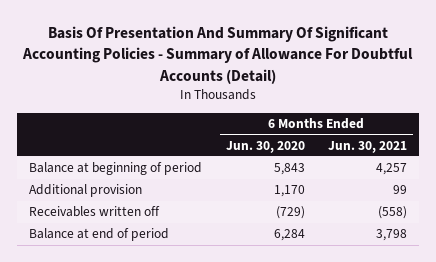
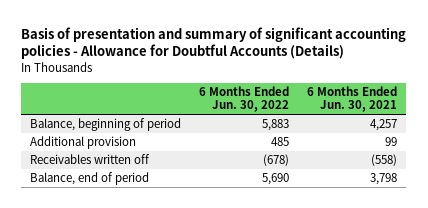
[22,26,414,84] Basis Of Presentation And Summary Of Significant Accounting Policies - Summary of Allowance For Doubtful Accounts (Detail) -> [21,26,407,60] Basis of presentation and summary of significant accounting policies - Allowance for Doubtful Accounts (Details)
[225,140,305,153] Jun. 30, 2020 -> none
none -> [199,85,290,113] 6 Months Ended Jun. 30, 2022
[28,162,202,176] Balance at beginning of period -> [30,117,182,131] Balance, beginning of period
[28,228,169,242] Balance at end of period -> [30,171,150,185] Balance, end of period

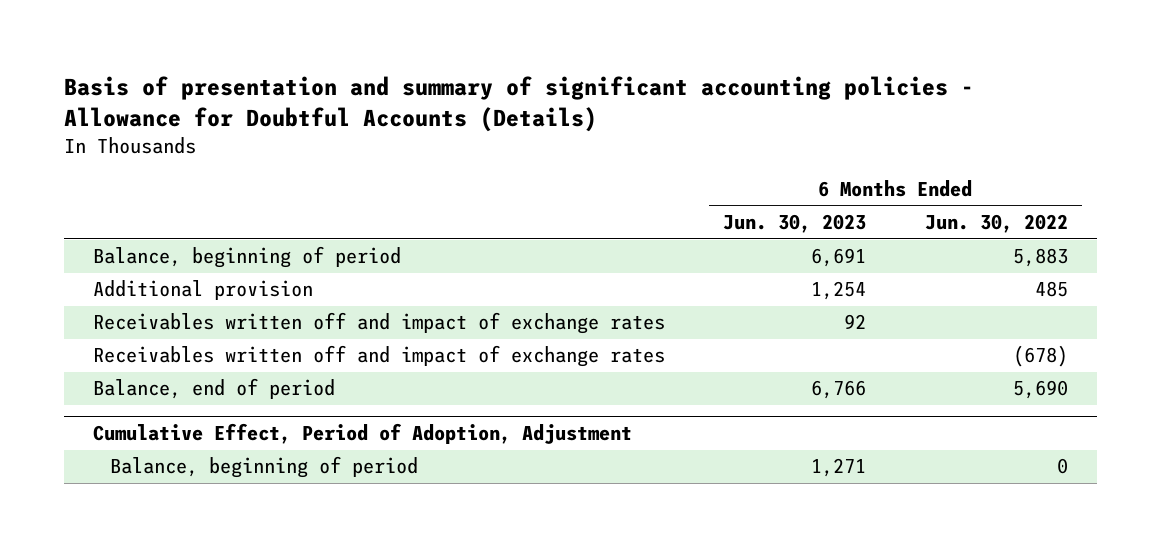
[307,85,398,113] 6 Months Ended Jun. 30, 2021 -> none
none -> [723,214,867,234] Jun. 30, 2023
none -> [93,312,666,335] Receivables written off and impact of exchange rates
[30,153,151,164] Receivables written off -> [93,345,666,368] Receivables written off and impact of exchange rates
none -> [93,423,633,445] Cumulative Effect, Period of Adoption, Adjustment
none -> [109,456,418,479] Balance, beginning of period

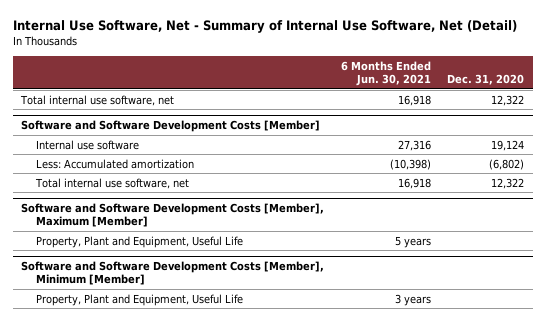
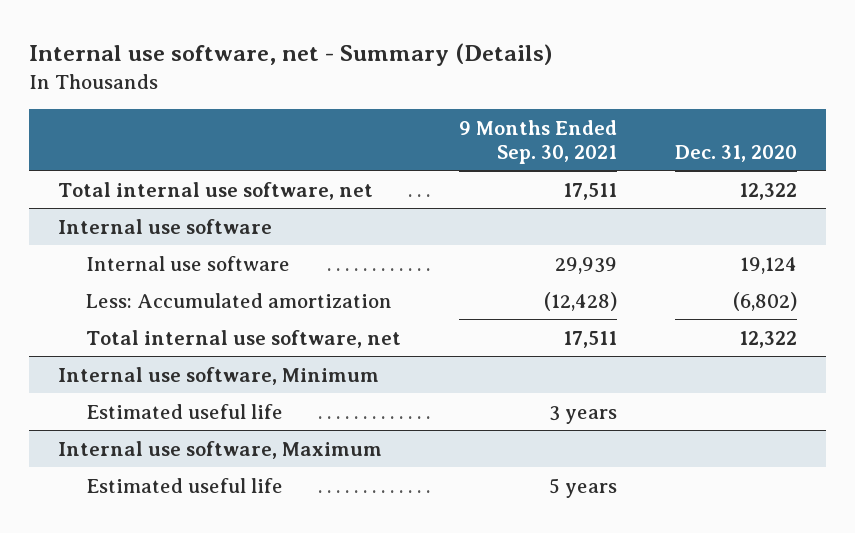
[12,20,517,34] Internal Use Software, Net - Summary of Internal Use Software, Net (Detail) -> [28,42,552,66] Internal use software, net - Summary (Details)
[340,61,431,87] 6 Months Ended Jun. 30, 2021 -> none
none -> [458,119,617,164] 9 Months Ended Sep. 30, 2021
[21,120,321,133] Software and Software Development Costs [Member] -> [57,218,272,234] Internal use software
[21,203,325,228] Software and Software Development Costs [Member], Maximum [Member] -> none
[35,235,243,248] Property, Plant and Equipment, Useful Life -> none
[21,261,325,286] Software and Software Development Costs [Member], Minimum [Member] -> none
[35,293,243,306] Property, Plant and Equipment, Useful Life -> none
none -> [57,366,379,385] Internal use software, Minimum
none -> [85,403,283,419] Estimated useful life
none -> [57,440,382,459] Internal use software, Maximum
none -> [85,477,283,493] Estimated useful life

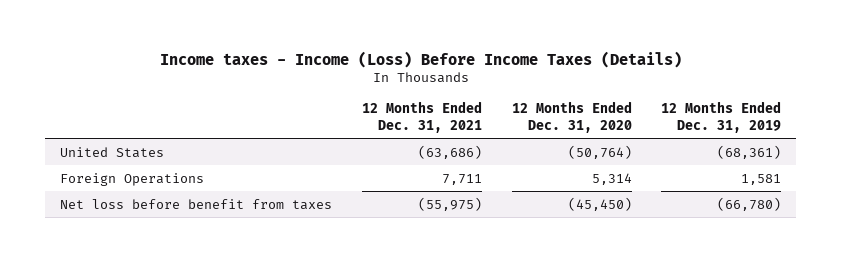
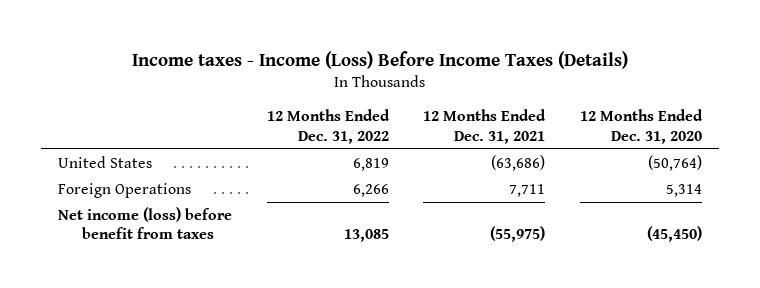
[661,100,782,133] 12 Months Ended Dec. 31, 2019 -> none
none -> [266,109,390,144] 12 Months Ended Dec. 31, 2022
[59,198,332,210] Net loss before benefit from taxes -> [58,207,233,240] Net income (loss) before benefit from taxes

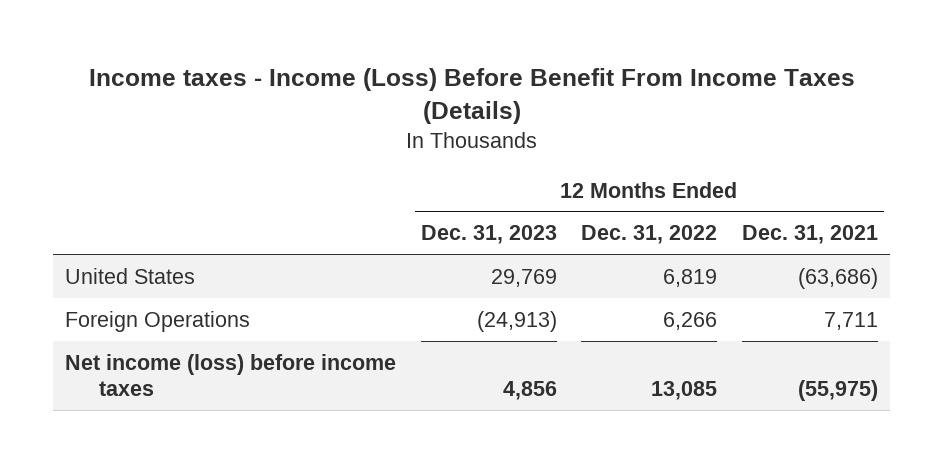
[131,50,628,69] Income taxes - Income (Loss) Before Income Taxes (Details) -> [88,67,855,124] Income taxes - Income (Loss) Before Benefit From Income Taxes (Details)
[579,109,703,144] 12 Months Ended Dec. 31, 2020 -> none
none -> [420,225,557,245] Dec. 31, 2023
[58,207,233,240] Net income (loss) before benefit from taxes -> [65,353,397,397] Net income (loss) before income taxes

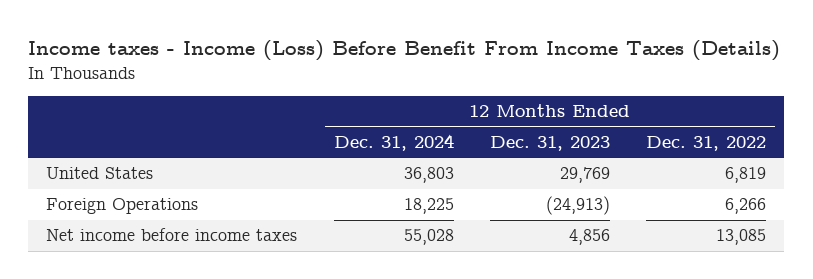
[741,225,878,245] Dec. 31, 2021 -> none
none -> [333,133,454,151] Dec. 31, 2024
[65,353,397,397] Net income (loss) before income taxes -> [46,228,298,242] Net income before income taxes

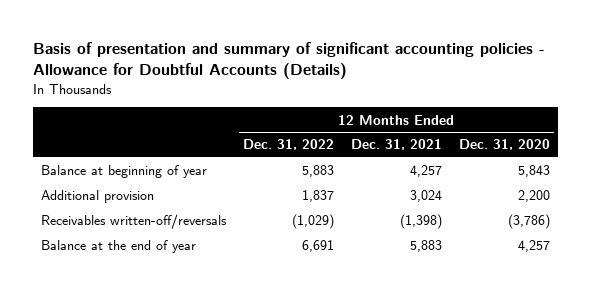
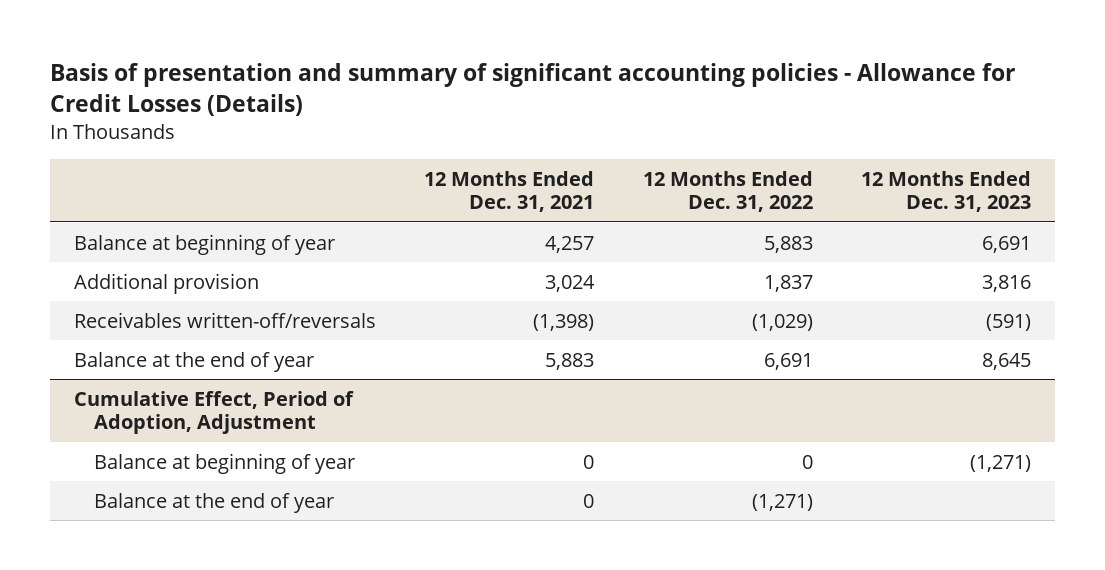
[32,42,545,80] Basis of presentation and summary of significant accounting policies - Allowance for Doubtful Accounts (Details) -> [50,63,1016,117] Basis of presentation and summary of significant accounting policies - Allowance for Credit Losses (Details)
[458,139,550,151] Dec. 31, 2020 -> none
none -> [860,170,1031,213] 12 Months Ended Dec. 31, 2023
none -> [74,390,355,435] Cumulative Effect, Period of Adoption, Adjustment
none -> [94,452,356,474] Balance at beginning of year
none -> [94,492,335,513] Balance at the end of year

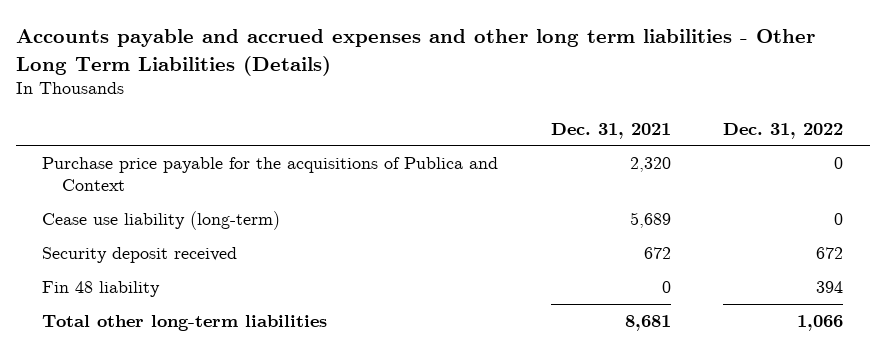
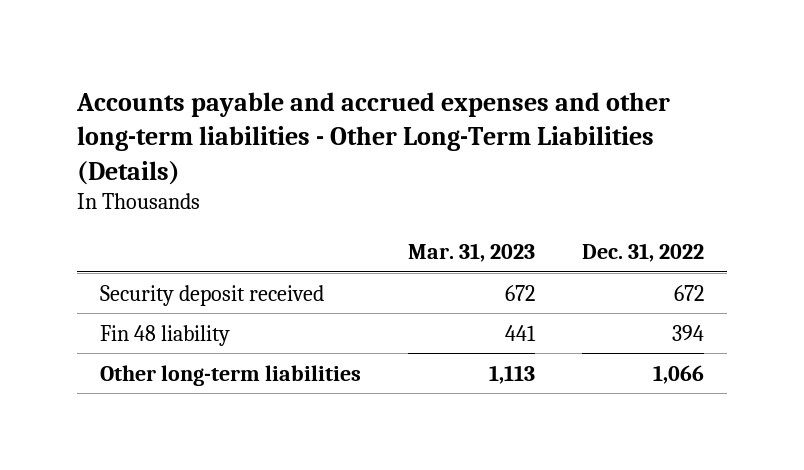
[16,29,816,76] Accounts payable and accrued expenses and other long term liabilities - Other Long Term Liabilities (Details) -> [75,92,670,185] Accounts payable and accrued expenses and other long-term liabilities - Other Long-Term Liabilities (Details)
[550,122,671,139] Dec. 31, 2021 -> none
none -> [408,243,536,263] Mar. 31, 2023
[42,156,499,192] Purchase price payable for the acquisitions of Publica and Context -> none
[42,210,281,230] Cease use liability (long-term) -> none
[42,314,328,331] Total other long-term liabilities -> [100,364,362,386] Other long-term liabilities

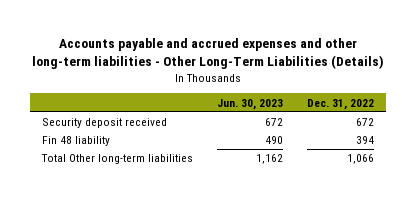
[408,243,536,263] Mar. 31, 2023 -> none
none -> [217,98,284,110] Jun. 30, 2023
[100,364,362,386] Other long-term liabilities -> [40,154,193,165] Total Other long-term liabilities

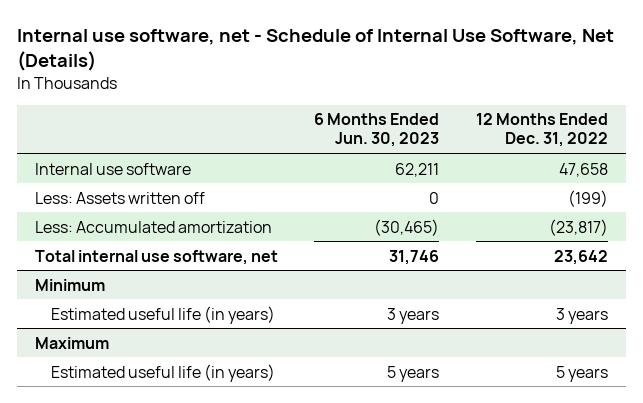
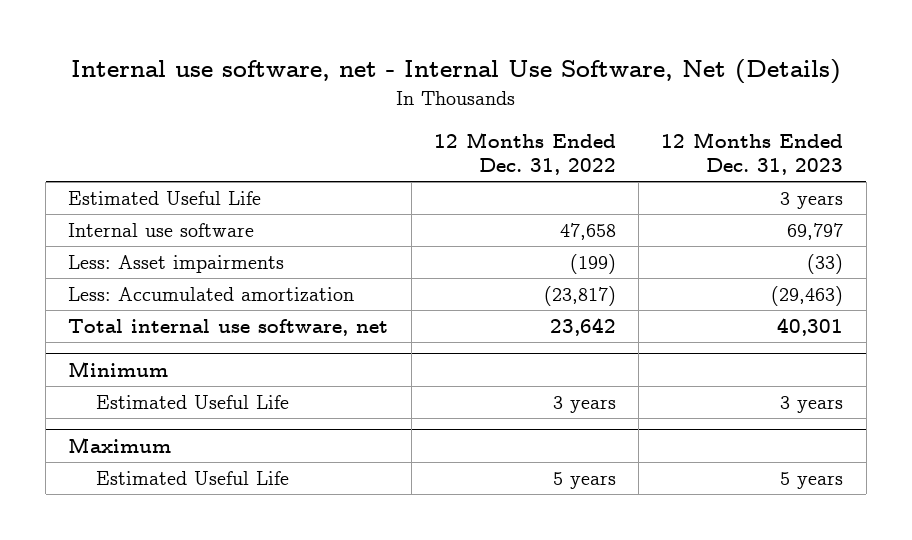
[16,28,614,71] Internal use software, net - Schedule of Internal Use Software, Net (Details) -> [70,59,841,85] Internal use software, net - Internal Use Software, Net (Details)
[314,113,440,148] 6 Months Ended Jun. 30, 2023 -> none
none -> [661,131,844,175] 12 Months Ended Dec. 31, 2023
none -> [68,191,262,206] Estimated Useful Life
[35,191,206,204] Less: Assets written off -> [68,255,285,274] Less: Asset impairments
[50,305,275,324] Estimated useful life (in years) -> [95,395,289,410] Estimated Useful Life
[50,363,275,382] Estimated useful life (in years) -> [95,471,289,486] Estimated Useful Life

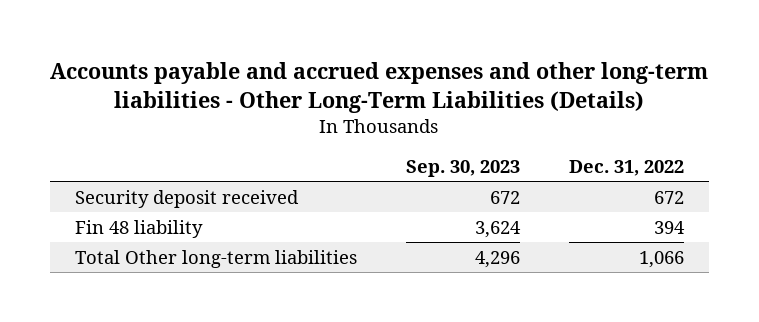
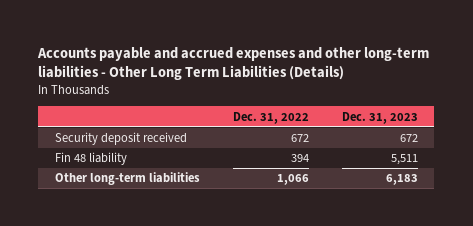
[50,62,709,113] Accounts payable and accrued expenses and other long-term liabilities - Other Long-Term Liabilities (Details) -> [37,46,430,80] Accounts payable and accrued expenses and other long-term liabilities - Other Long Term Liabilities (Details)
[405,160,520,178] Sep. 30, 2023 -> none
none -> [341,111,418,124] Dec. 31, 2023
[74,249,357,268] Total Other long-term liabilities -> [54,172,200,186] Other long-term liabilities

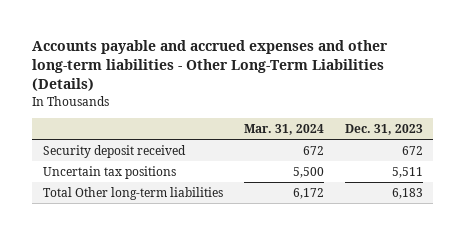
[37,46,430,80] Accounts payable and accrued expenses and other long-term liabilities - Other Long Term Liabilities (Details) -> [32,40,389,92] Accounts payable and accrued expenses and other long-term liabilities - Other Long-Term Liabilities (Details)
[232,111,309,124] Dec. 31, 2022 -> none
none -> [243,123,324,135] Mar. 31, 2024
[54,152,127,166] Fin 48 liability -> [42,166,176,180] Uncertain tax positions
[54,172,200,186] Other long-term liabilities -> [42,187,223,201] Total Other long-term liabilities

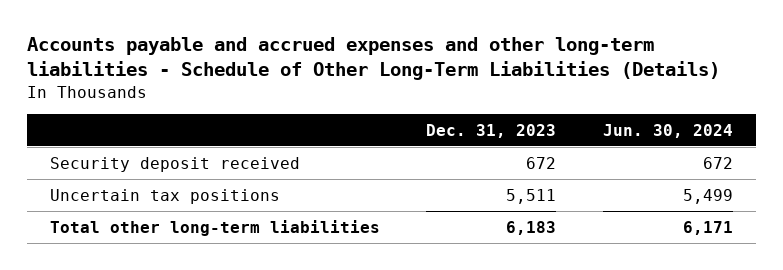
[32,40,389,92] Accounts payable and accrued expenses and other long-term liabilities - Other Long-Term Liabilities (Details) -> [26,37,720,81] Accounts payable and accrued expenses and other long-term liabilities - Schedule of Other Long-Term Liabilities (Details)
[243,123,324,135] Mar. 31, 2024 -> none
none -> [602,123,733,138] Jun. 30, 2024
[42,187,223,201] Total Other long-term liabilities -> [49,219,380,236] Total other long-term liabilities

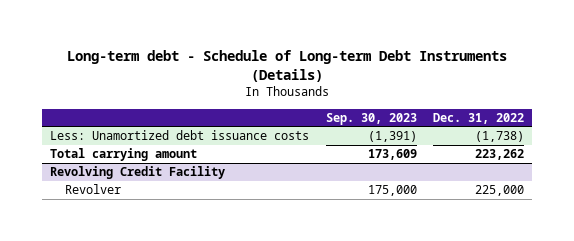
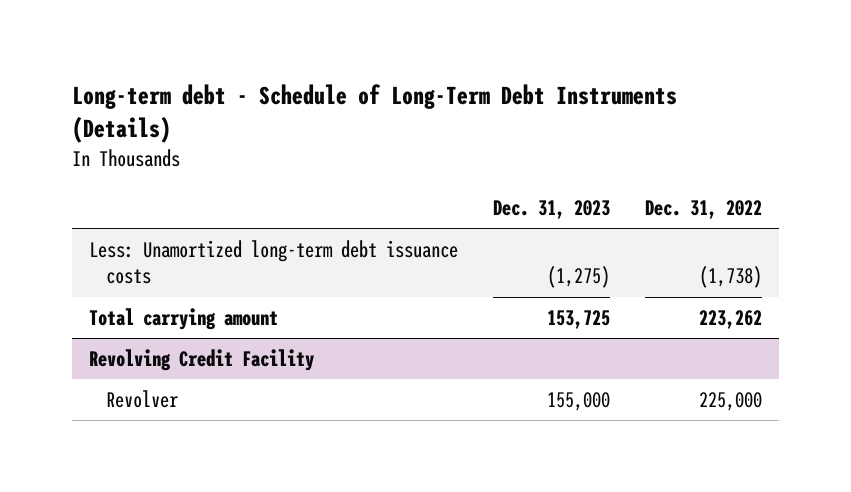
[67,50,508,82] Long-term debt - Schedule of Long-term Debt Instruments (Details) -> [71,84,677,144] Long-term debt - Schedule of Long-Term Debt Instruments (Details)
[325,112,417,125] Sep. 30, 2023 -> none
none -> [492,199,610,219] Dec. 31, 2023
[50,130,310,141] Less: Unamortized debt issuance costs -> [89,240,459,285] Less: Unamortized long-term debt issuance costs

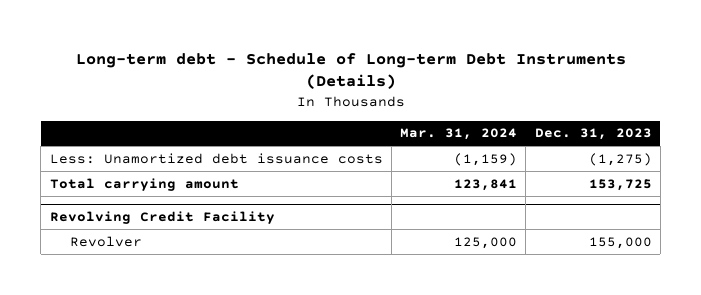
[71,84,677,144] Long-term debt - Schedule of Long-Term Debt Instruments (Details) -> [75,52,626,90] Long-term debt - Schedule of Long-term Debt Instruments (Details)
[644,199,762,219] Dec. 31, 2022 -> none
none -> [400,128,518,141] Mar. 31, 2024
[89,240,459,285] Less: Unamortized long-term debt issuance costs -> [49,152,383,164] Less: Unamortized debt issuance costs

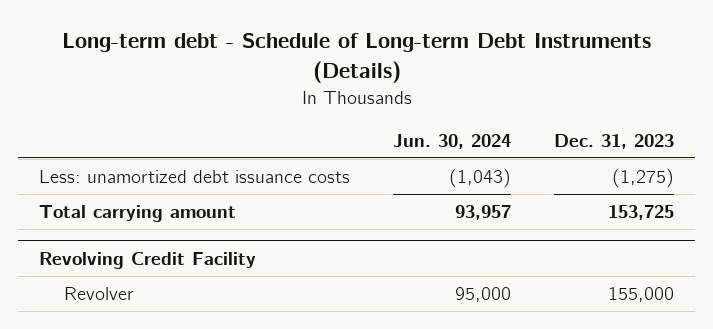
[400,128,518,141] Mar. 31, 2024 -> none
none -> [393,133,512,149] Jun. 30, 2024
[49,152,383,164] Less: Unamortized debt issuance costs -> [39,170,351,184] Less: unamortized debt issuance costs

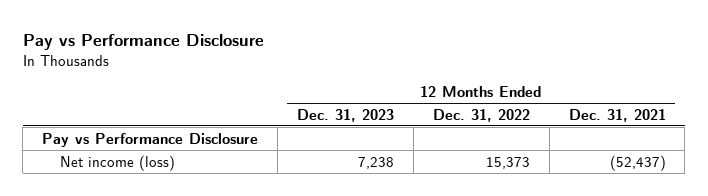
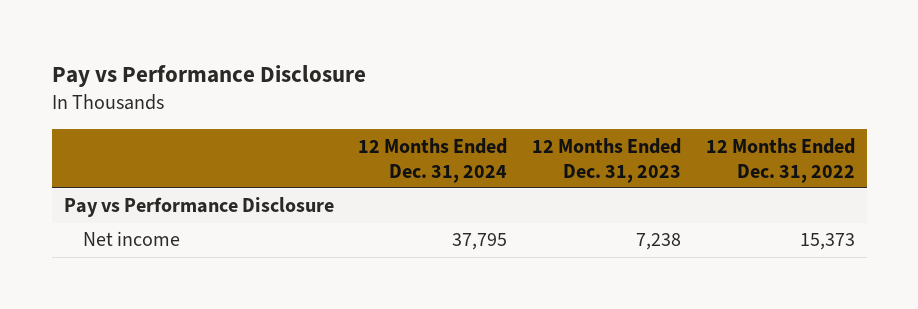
[568,108,666,122] Dec. 31, 2021 -> none
none -> [358,137,508,183] 12 Months Ended Dec. 31, 2024
[60,154,176,171] Net income (loss) -> [82,231,180,247] Net income

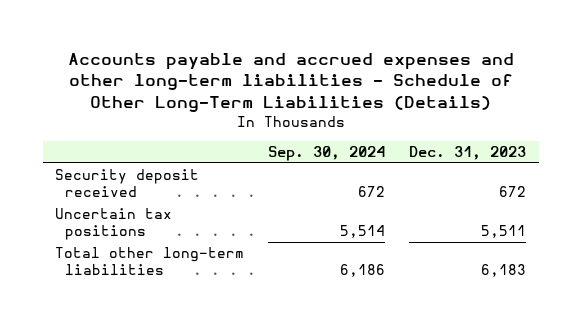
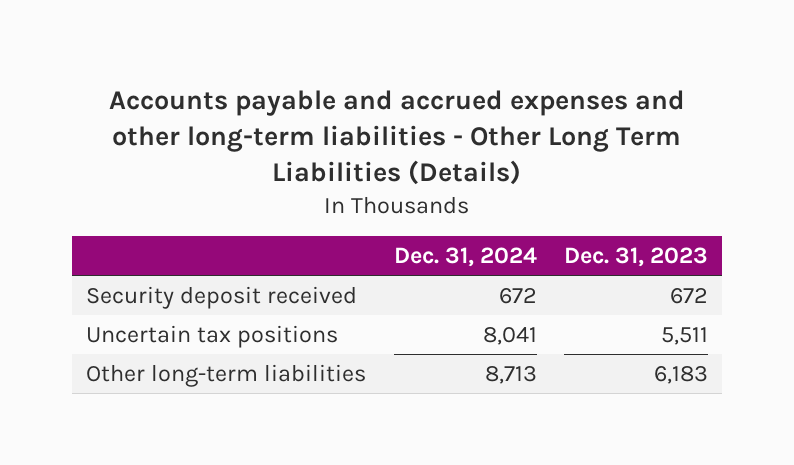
[67,52,514,113] Accounts payable and accrued expenses and other long-term liabilities - Schedule of Other Long-Term Liabilities (Details) -> [109,89,686,186] Accounts payable and accrued expenses and other long-term liabilities - Other Long Term Liabilities (Details)
[268,146,386,162] Sep. 30, 2024 -> none
none -> [393,247,537,268] Dec. 31, 2024
[55,247,245,276] Total other long-term liabilities -> [86,363,367,387] Other long-term liabilities

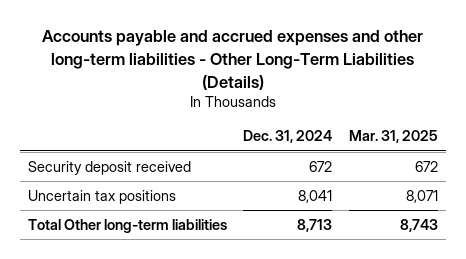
[109,89,686,186] Accounts payable and accrued expenses and other long-term liabilities - Other Long Term Liabilities (Details) -> [41,30,423,90] Accounts payable and accrued expenses and other long-term liabilities - Other Long-Term Liabilities (Details)
[564,247,709,268] Dec. 31, 2023 -> none
none -> [348,130,438,144] Mar. 31, 2025
[86,363,367,387] Other long-term liabilities -> [28,218,228,233] Total Other long-term liabilities

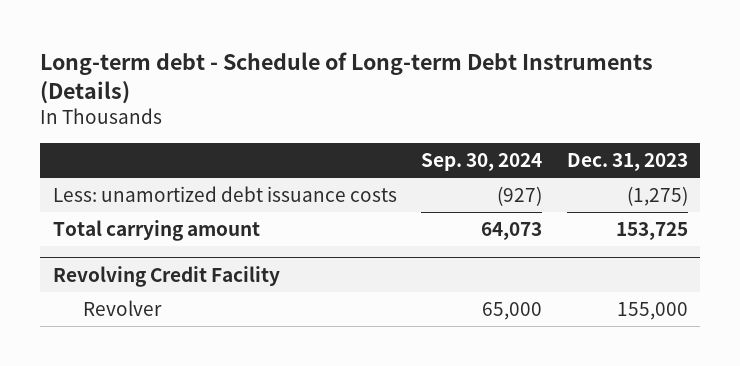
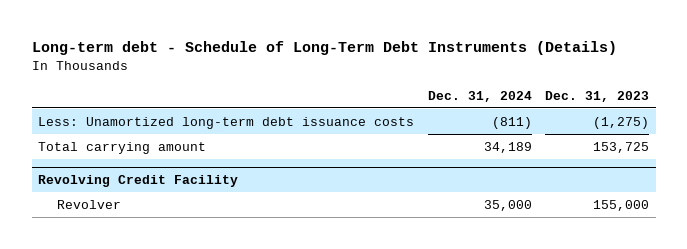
[40,51,654,104] Long-term debt - Schedule of Long-term Debt Instruments (Details) -> [31,41,617,56] Long-term debt - Schedule of Long-Term Debt Instruments (Details)
[421,152,543,171] Sep. 30, 2024 -> none
none -> [427,90,532,102] Dec. 31, 2024
[52,185,397,202] Less: unamortized debt issuance costs -> [38,116,415,129] Less: Unamortized long-term debt issuance costs

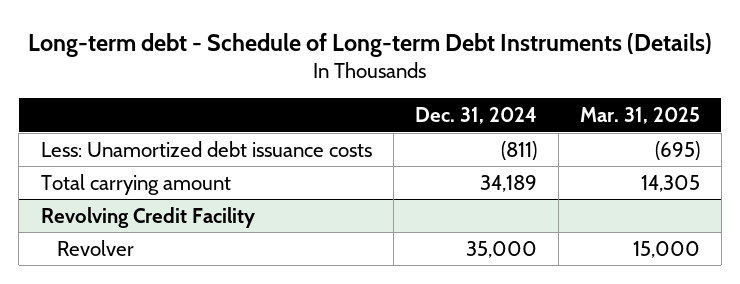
[31,41,617,56] Long-term debt - Schedule of Long-Term Debt Instruments (Details) -> [28,32,713,57] Long-term debt - Schedule of Long-term Debt Instruments (Details)
[545,90,650,102] Dec. 31, 2023 -> none
none -> [579,107,700,125] Mar. 31, 2025
[38,116,415,129] Less: Unamortized long-term debt issuance costs -> [40,140,372,157] Less: Unamortized debt issuance costs

